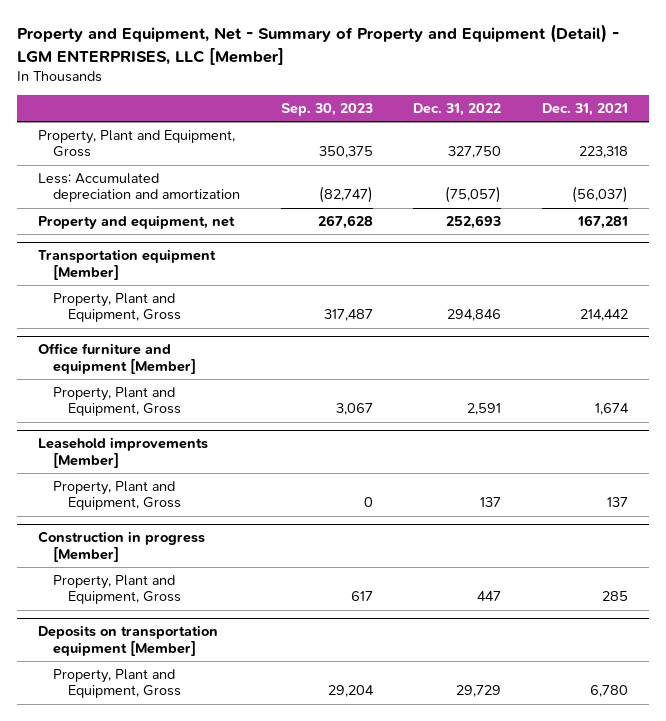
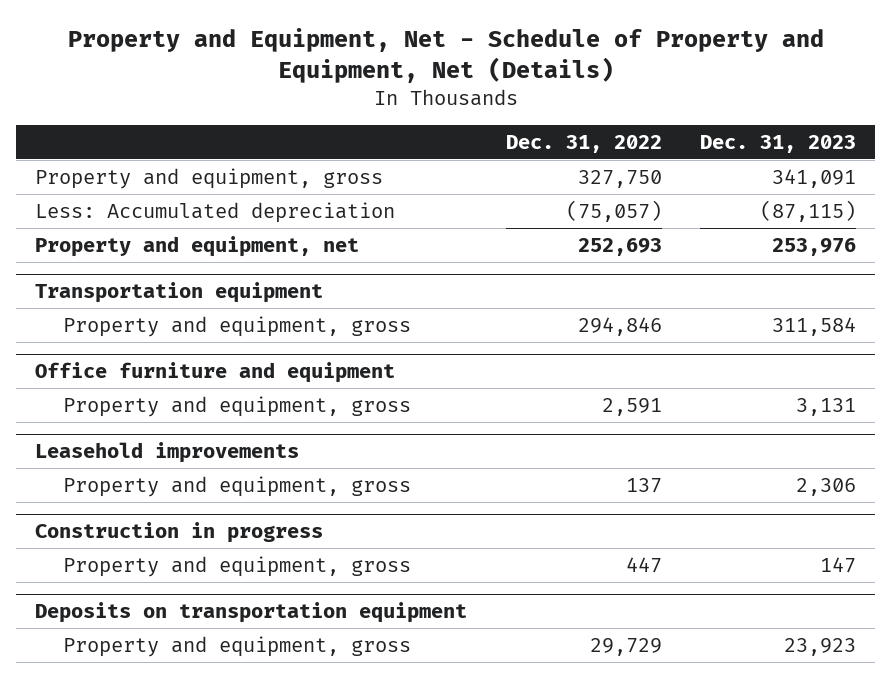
[17,24,620,65] Property and Equipment, Net - Summary of Property and Equipment (Detail) - LGM ENTERPRISES, LLC [Member] -> [67,28,824,84] Property and Equipment, Net - Schedule of Property and Equipment, Net (Details)
[280,103,373,117] Sep. 30, 2023 -> none
[542,103,629,117] Dec. 31, 2021 -> none
none -> [699,134,856,153] Dec. 31, 2023
[37,129,235,158] Property, Plant and Equipment, Gross -> [35,167,384,189] Property and equipment, gross
[37,172,240,203] Less: Accumulated depreciation and amortization -> [35,201,396,223] Less: Accumulated depreciation
[37,249,216,280] Transportation equipment [Member] -> [35,282,324,304] Transportation equipment
[52,292,181,323] Property, Plant and Equipment, Gross -> [63,315,412,337] Property and equipment, gross
[37,343,196,374] Office furniture and equipment [Member] -> [35,362,396,384] Office furniture and equipment
[52,386,181,417] Property, Plant and Equipment, Gross -> [63,395,412,417] Property and equipment, gross
[37,437,208,468] Leasehold improvements [Member] -> [35,442,300,464] Leasehold improvements
[52,480,181,511] Property, Plant and Equipment, Gross -> [63,475,412,497] Property and equipment, gross
[37,531,205,562] Construction in progress [Member] -> [35,522,324,544] Construction in progress
[52,574,181,605] Property, Plant and Equipment, Gross -> [63,555,412,577] Property and equipment, gross
[37,625,218,656] Deposits on transportation equipment [Member] -> [35,602,468,624] Deposits on transportation equipment
[52,668,181,699] Property, Plant and Equipment, Gross -> [63,635,412,657] Property and equipment, gross

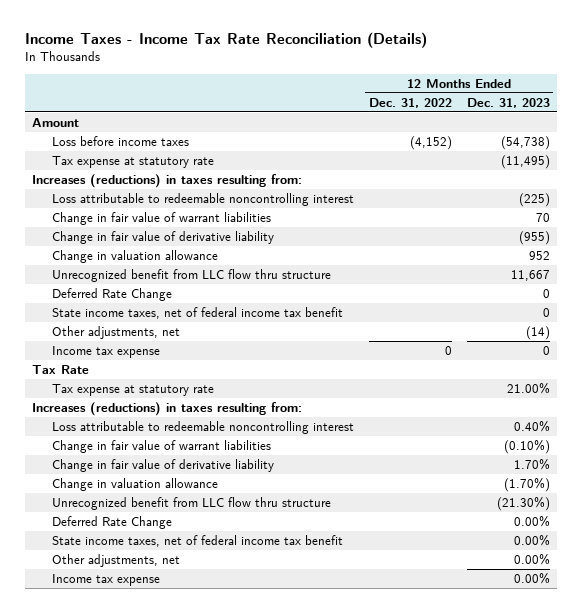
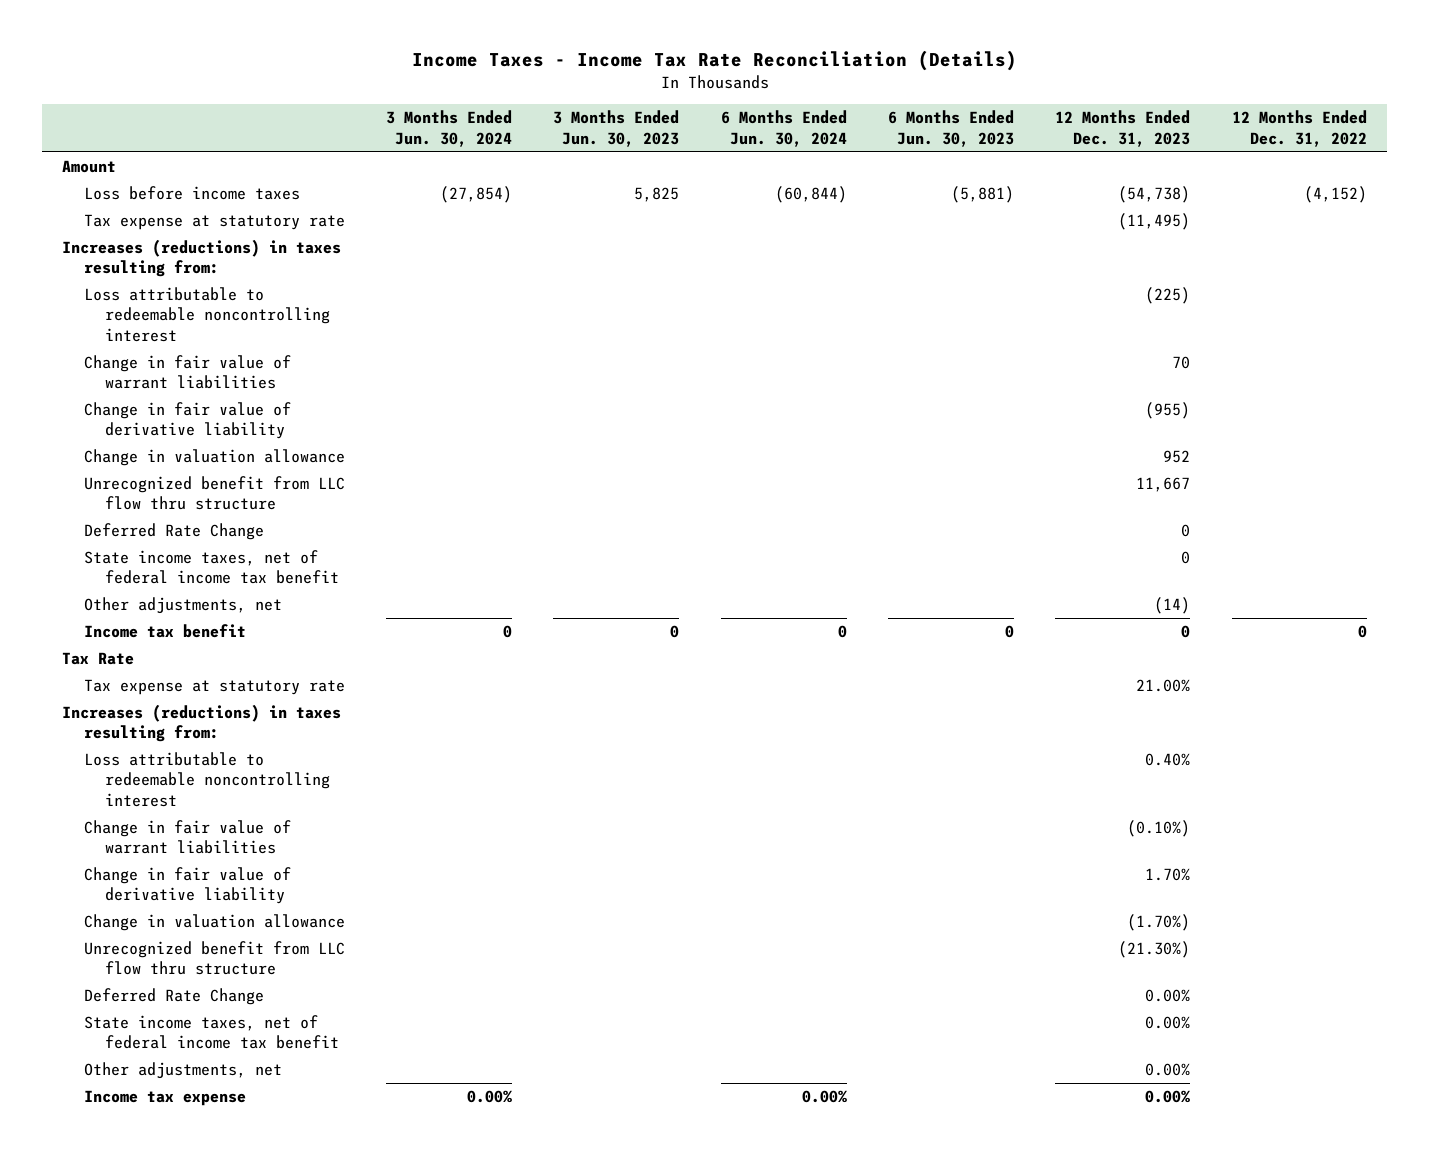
none -> [386,110,513,147] 3 Months Ended Jun. 30, 2024
none -> [553,110,680,147] 3 Months Ended Jun. 30, 2023
none -> [720,110,847,147] 6 Months Ended Jun. 30, 2024
none -> [888,110,1015,147] 6 Months Ended Jun. 30, 2023
[52,345,161,358] Income tax expense -> [83,624,246,639] Income tax benefit

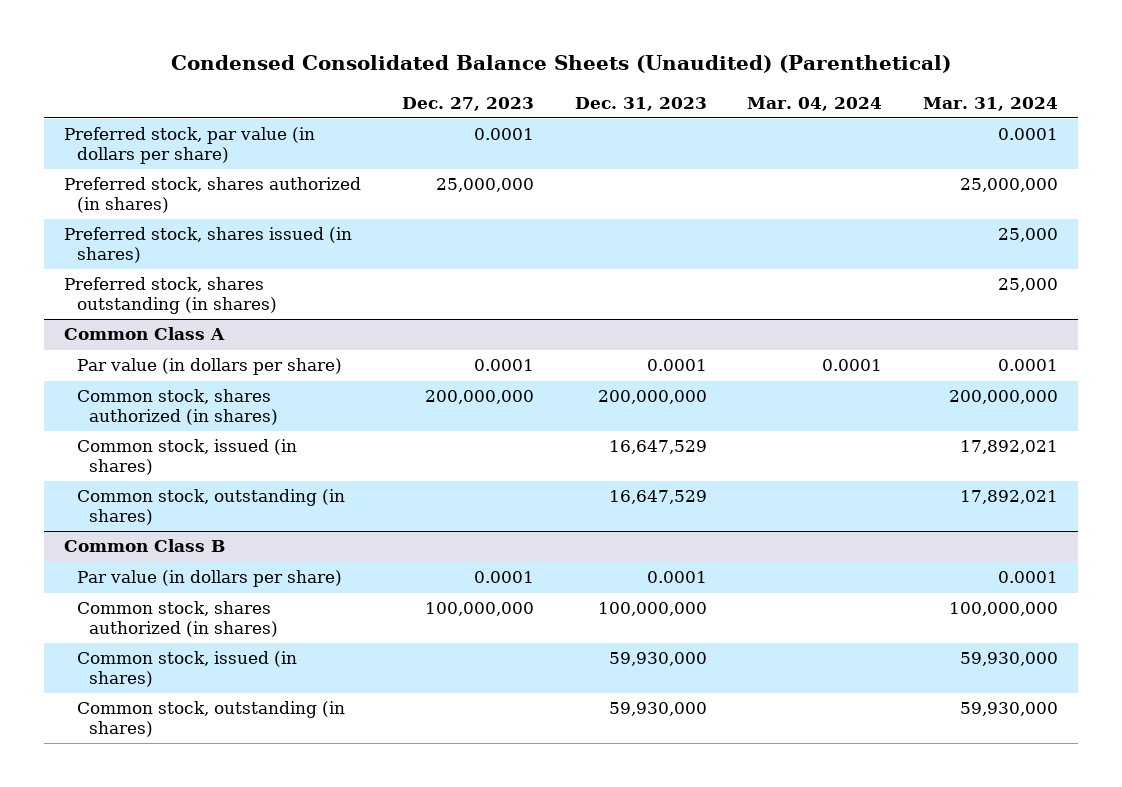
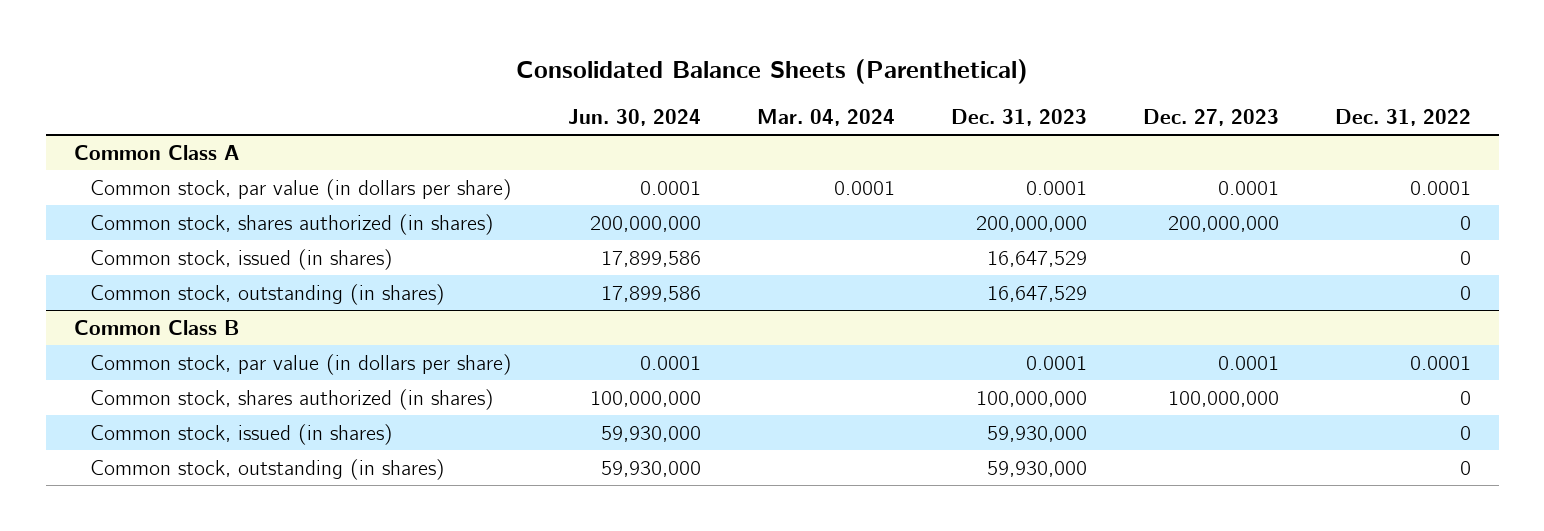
[171,55,952,74] Condensed Consolidated Balance Sheets (Unaudited) (Parenthetical) -> [516,59,1029,85] Consolidated Balance Sheets (Parenthetical)
[922,96,1058,111] Mar. 31, 2024 -> none
none -> [567,109,701,127] Jun. 30, 2024
none -> [1334,109,1471,127] Dec. 31, 2022
[64,127,316,165] Preferred stock, par value (in dollars per share) -> none
[64,177,362,214] Preferred stock, shares authorized (in shares) -> none
[64,227,353,264] Preferred stock, shares issued (in shares) -> none
[64,277,277,315] Preferred stock, shares outstanding (in shares) -> none
[76,358,342,376] Par value (in dollars per share) -> [89,178,512,200] Common stock, par value (in dollars per share)
[76,570,342,588] Par value (in dollars per share) -> [89,353,512,375] Common stock, par value (in dollars per share)

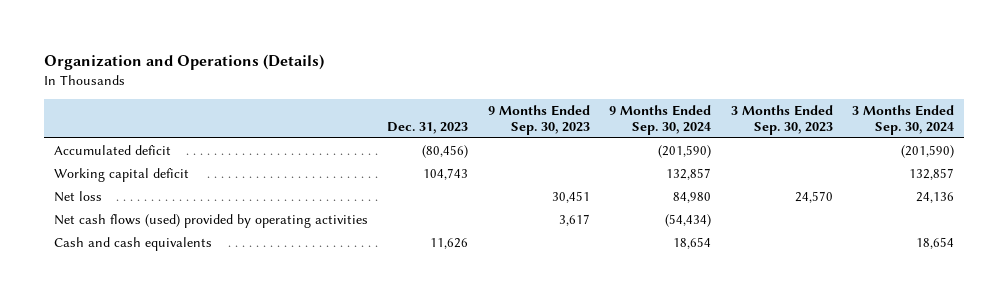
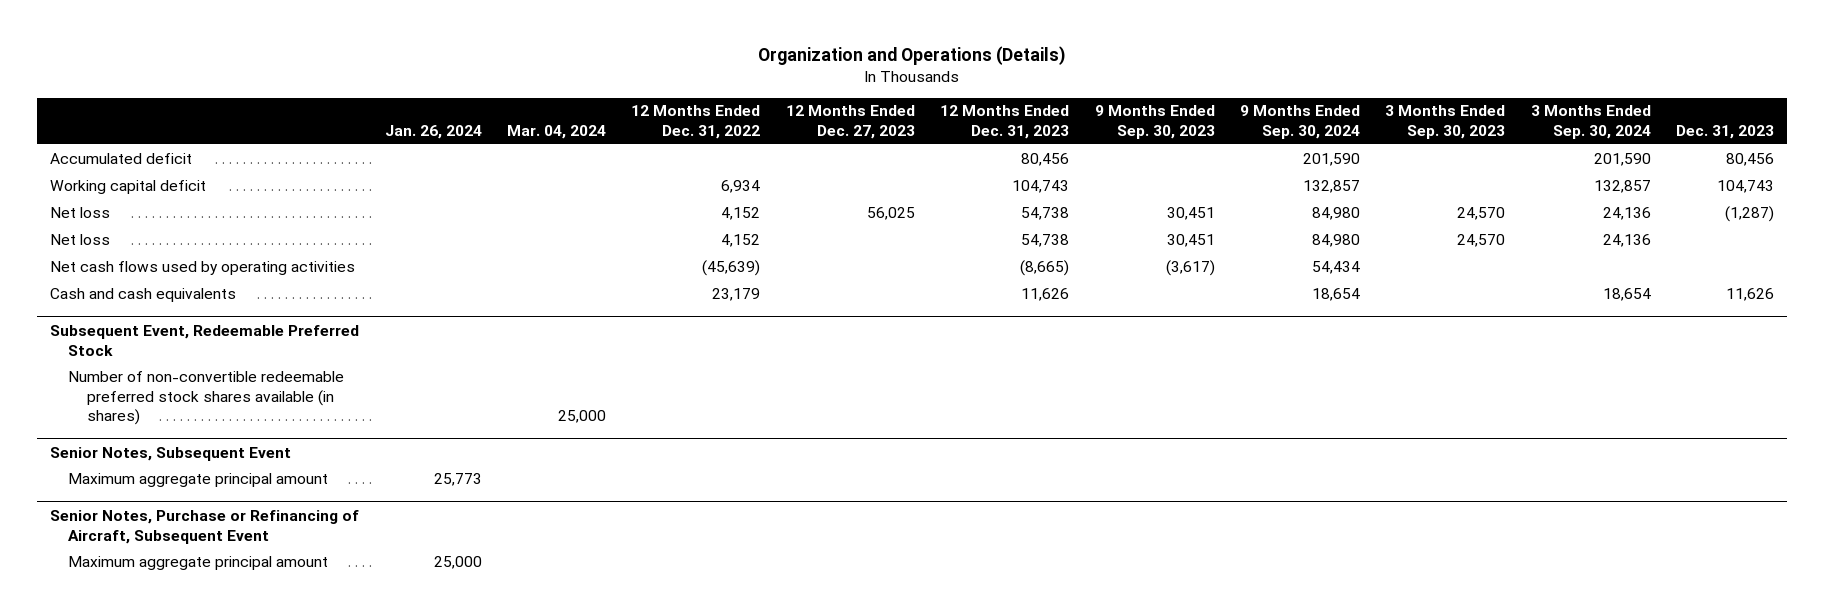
none -> [384,125,482,140] Jan. 26, 2024
none -> [506,125,606,140] Mar. 04, 2024
none -> [631,105,761,140] 12 Months Ended Dec. 31, 2022
none -> [785,105,915,140] 12 Months Ended Dec. 27, 2023
none -> [940,105,1070,140] 12 Months Ended Dec. 31, 2023
[422,144,469,158] (80,456) -> [1726,152,1775,166] 80,456
[658,144,712,158] (201,590) -> [1302,152,1360,166] 201,590
[901,144,955,158] (201,590) -> [1593,152,1651,166] 201,590
none -> [50,206,111,218] Net loss
[53,213,368,228] Net cash flows (used) provided by operating activities -> [50,260,356,275] Net cash flows used by operating activities
[558,213,590,226] 3,617 -> [1165,259,1215,276] (3,617)
[665,213,712,227] (54,434) -> [1311,260,1360,274] 54,434
none -> [50,324,360,356] Subsequent Event, Redeemable Preferred Stock
none -> [68,370,345,426] Number of non-convertible redeemable preferred stock shares available (in shares)
none -> [50,446,292,461] Senior Notes, Subsequent Event
none -> [68,472,329,487] Maximum aggregate principal amount
none -> [50,509,360,544] Senior Notes, Purchase or Refinancing of Aircraft, Subsequent Event
none -> [68,555,329,570] Maximum aggregate principal amount

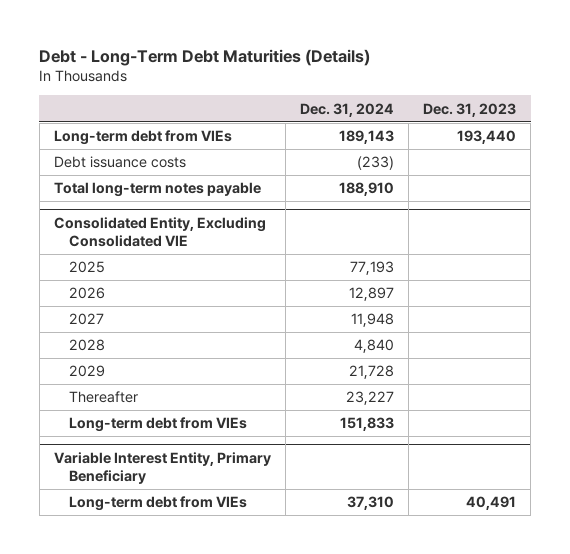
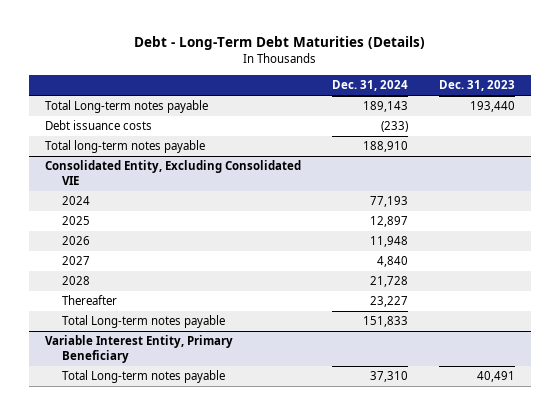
[53,130,232,146] Long-term debt from VIEs -> [44,100,208,114] Total Long-term notes payable
[69,365,106,378] 2029 -> none
none -> [61,196,90,206] 2024
[349,261,394,276] 77,193 -> [370,216,409,228] 12,897
[348,287,394,302] 12,897 -> [370,236,409,248] 11,948
[350,313,394,328] 11,948 -> [377,256,409,268] 4,840
[353,339,394,354] 4,840 -> [370,276,409,288] 21,728
[69,417,248,433] Long-term debt from VIEs -> [61,315,225,329] Total Long-term notes payable
[69,496,248,512] Long-term debt from VIEs -> [61,370,225,384] Total Long-term notes payable

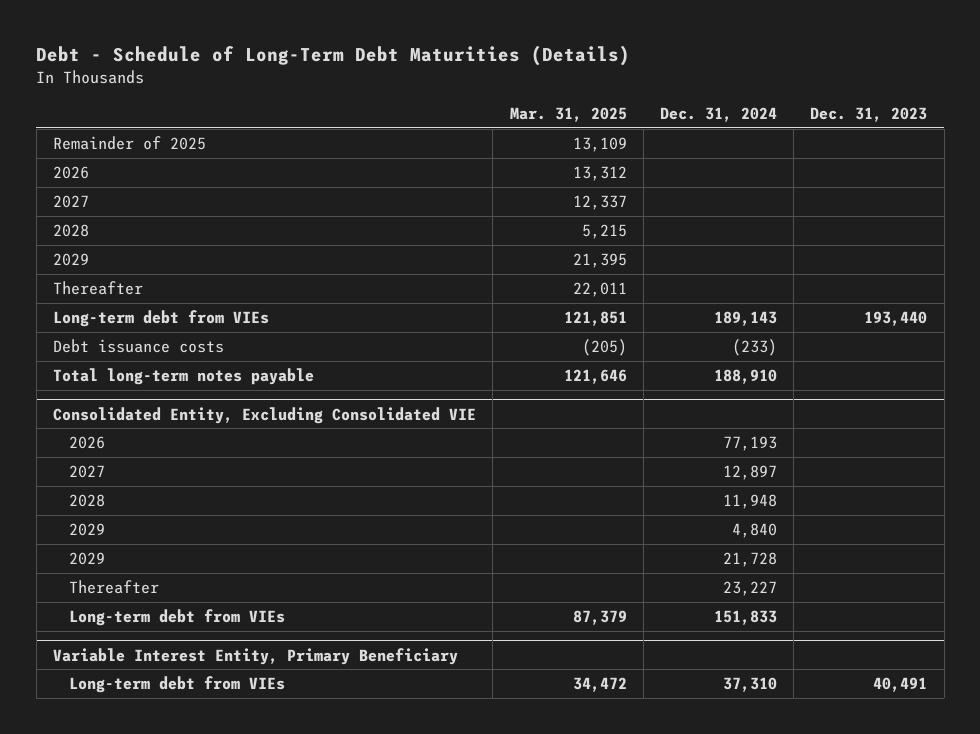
[134,36,426,51] Debt - Long-Term Debt Maturities (Details) -> [36,45,631,67] Debt - Schedule of Long-Term Debt Maturities (Details)
none -> [509,106,627,122] Mar. 31, 2025
none -> [53,136,207,151] Remainder of 2025
none -> [53,166,90,180] 2026
none -> [53,195,90,209] 2027
none -> [53,224,90,238] 2028
none -> [53,253,90,267] 2029
none -> [53,281,144,296] Thereafter
[44,100,208,114] Total Long-term notes payable -> [53,310,270,328] Long-term debt from VIEs
[61,196,90,206] 2024 -> [68,436,105,450] 2026
[61,216,90,226] 2025 -> [68,465,105,479] 2027
[61,236,90,246] 2026 -> [68,494,105,508] 2028
[61,256,90,266] 2027 -> [68,523,105,537] 2029
[61,276,90,286] 2028 -> [68,552,105,566] 2029
[61,315,225,329] Total Long-term notes payable -> [68,609,285,627] Long-term debt from VIEs
[61,370,225,384] Total Long-term notes payable -> [68,676,285,694] Long-term debt from VIEs

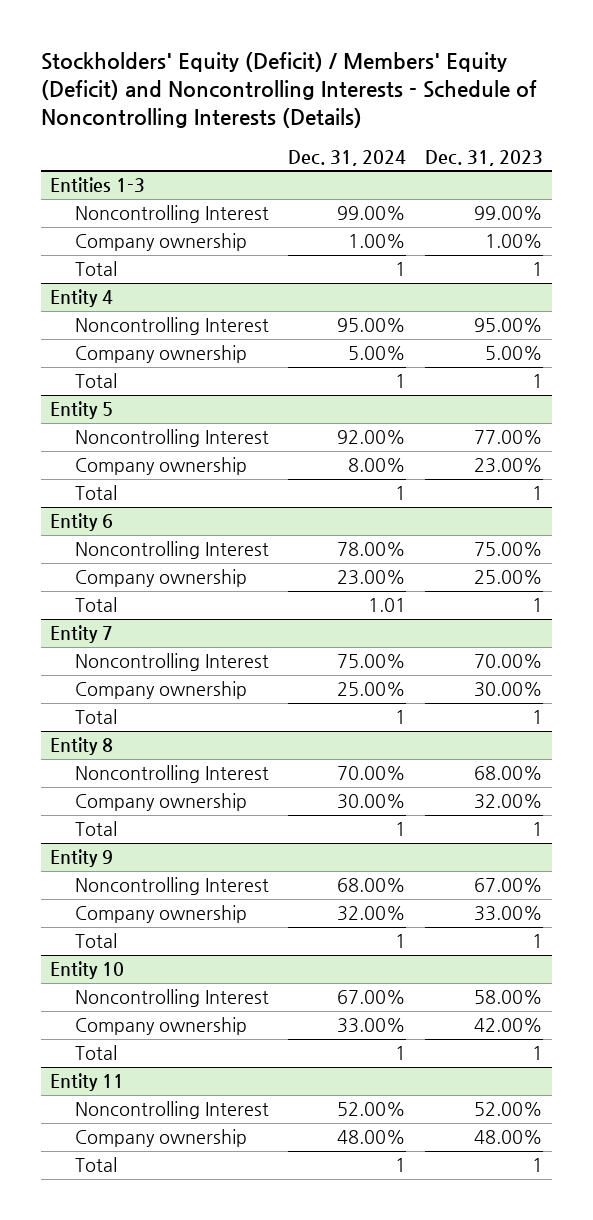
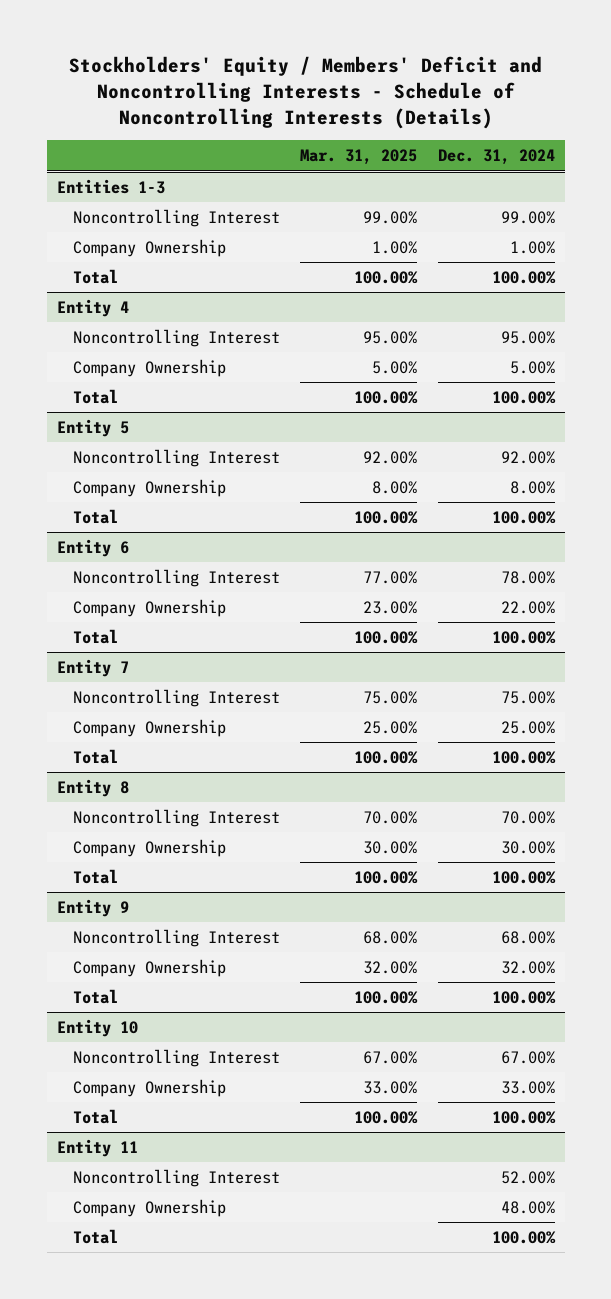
[40,52,537,129] Stockholders' Equity (Deficit) / Members' Equity (Deficit) and Noncontrolling Interests - Schedule of Noncontrolling Interests (Details) -> [68,56,542,129] Stockholders' Equity / Members' Deficit and Noncontrolling Interests - Schedule of Noncontrolling Interests (Details)
[424,149,543,166] Dec. 31, 2023 -> none
none -> [300,149,418,166] Mar. 31, 2025
[75,233,248,252] Company ownership -> [73,238,227,257] Company Ownership
[394,262,406,277] 1 -> [491,270,556,284] 100.00%
[75,345,248,364] Company ownership -> [73,358,227,377] Company Ownership
[394,374,406,389] 1 -> [491,390,556,404] 100.00%
[75,457,248,476] Company ownership -> [73,478,227,497] Company Ownership
[394,486,406,501] 1 -> [491,510,556,524] 100.00%
[75,569,248,588] Company ownership -> [73,598,227,617] Company Ownership
[336,570,406,586] 23.00% -> [500,600,555,614] 22.00%
[367,598,406,613] 1.01 -> [491,630,556,644] 100.00%
[75,681,248,700] Company ownership -> [73,718,227,737] Company Ownership
[394,710,406,725] 1 -> [491,750,556,764] 100.00%
[75,793,248,812] Company ownership -> [73,838,227,857] Company Ownership
[394,822,406,837] 1 -> [491,870,556,884] 100.00%
[75,905,248,924] Company ownership -> [73,958,227,977] Company Ownership
[394,934,406,949] 1 -> [491,990,556,1004] 100.00%
[75,1017,248,1036] Company ownership -> [73,1078,227,1097] Company Ownership
[394,1046,406,1061] 1 -> [491,1110,556,1124] 100.00%
[75,1129,248,1148] Company ownership -> [73,1198,227,1217] Company Ownership
[394,1158,406,1173] 1 -> [491,1230,556,1244] 100.00%

